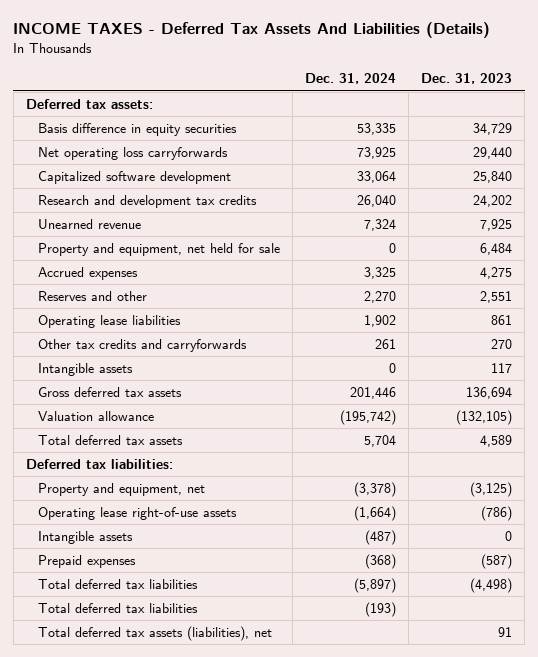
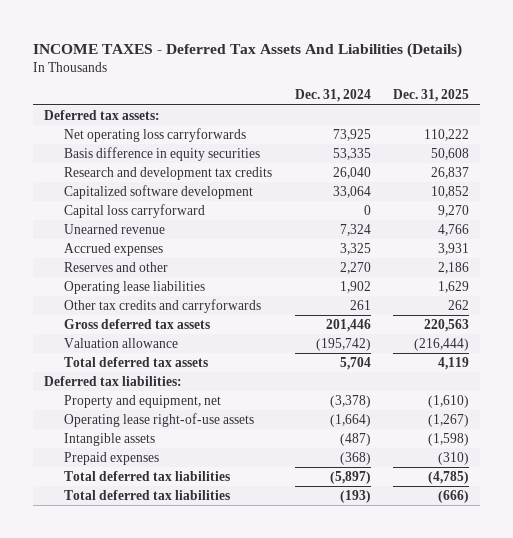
[421,73,513,85] Dec. 31, 2023 -> none
none -> [392,89,469,103] Dec. 31, 2025
[38,122,238,136] Basis difference in equity securities -> [64,146,261,161] Basis difference in equity securities
[38,170,232,184] Capitalized software development -> [64,184,254,199] Capitalized software development
none -> [64,203,206,218] Capital loss carryforward
[38,242,281,256] Property and equipment, net held for sale -> none
[38,362,134,376] Intangible assets -> none
[38,625,273,641] Total deferred tax assets (liabilities), net -> none

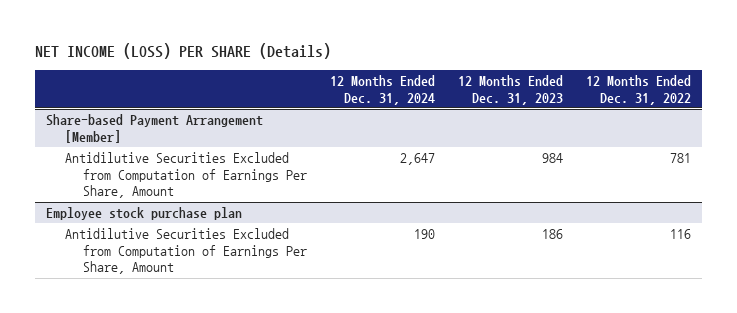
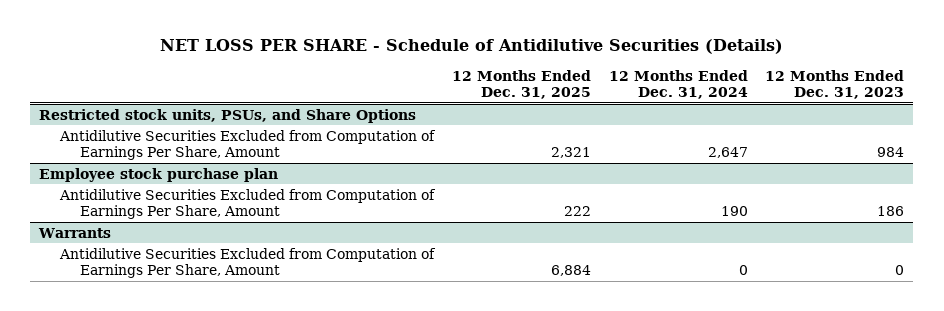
[34,43,331,60] NET INCOME (LOSS) PER SHARE (Details) -> [159,39,783,55] NET LOSS PER SHARE - Schedule of Antidilutive Securities (Details)
[585,75,691,105] 12 Months Ended Dec. 31, 2022 -> none
none -> [451,69,591,99] 12 Months Ended Dec. 31, 2025
[46,113,264,143] Share-based Payment Arrangement [Member] -> [39,108,417,123] Restricted stock units, PSUs, and Share Options
none -> [38,227,112,238] Warrants
none -> [58,247,436,278] Antidilutive Securities Excluded from Computation of Earnings Per Share, Amount

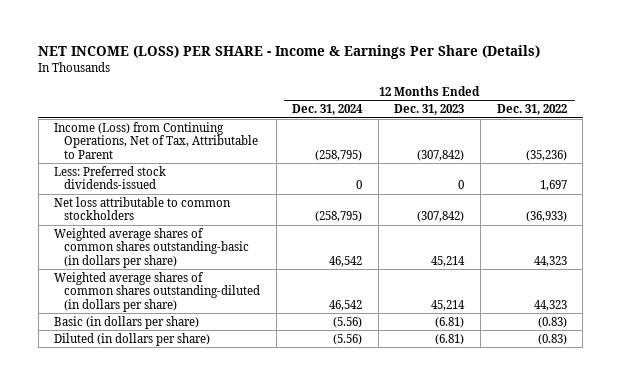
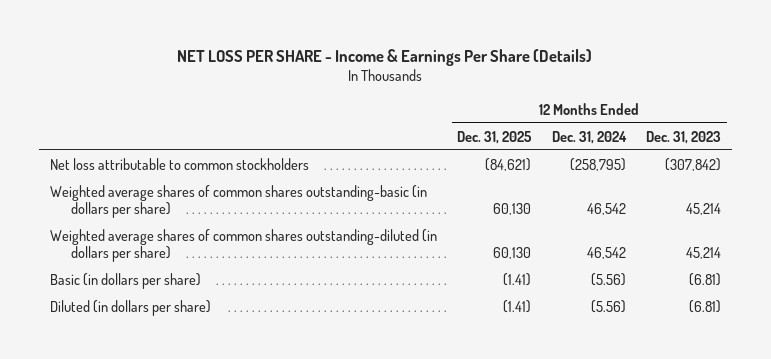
[38,45,541,60] NET INCOME (LOSS) PER SHARE - Income & Earnings Per Share (Details) -> [177,48,593,66] NET LOSS PER SHARE - Income & Earnings Per Share (Details)
[496,104,567,116] Dec. 31, 2022 -> none
none -> [457,130,533,144] Dec. 31, 2025
[54,121,259,159] Income (Loss) from Continuing Operations, Net of Tax, Attributable to Parent -> none
[54,165,167,190] Less: Preferred stock dividends-issued -> none

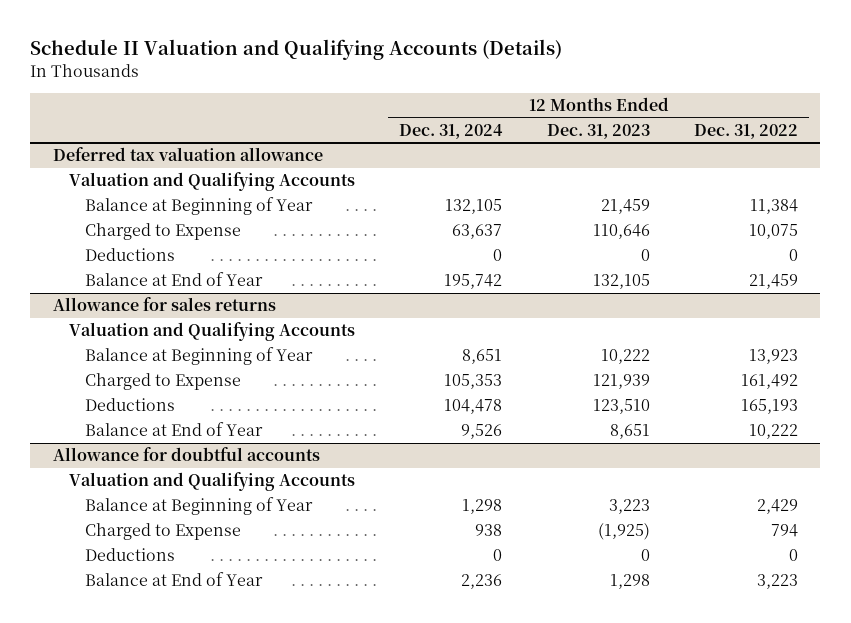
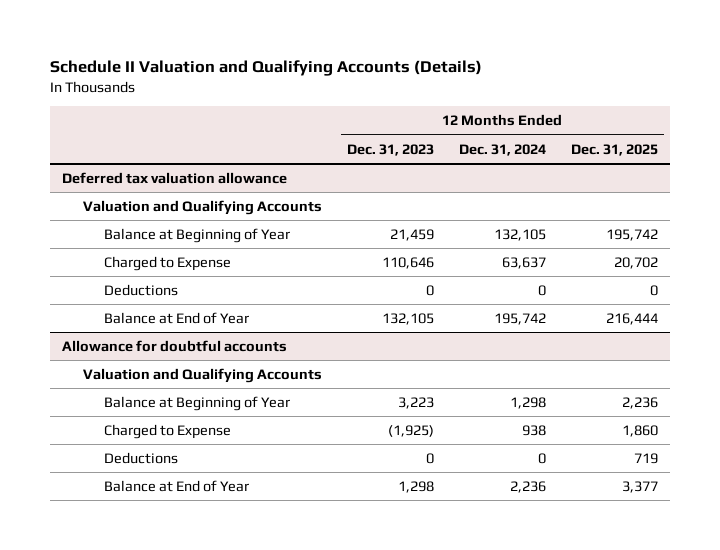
[694,123,799,139] Dec. 31, 2022 -> none
none -> [570,143,658,156] Dec. 31, 2025
[52,297,276,312] Allowance for sales returns -> none
[68,322,355,342] Valuation and Qualifying Accounts -> none
[85,347,314,366] Balance at Beginning of Year -> none
[85,373,242,391] Charged to Expense -> none
[85,398,176,412] Deductions -> none
[85,422,264,437] Balance at End of Year -> none

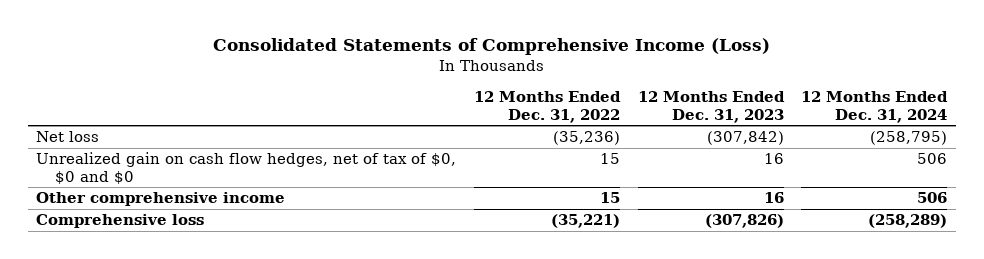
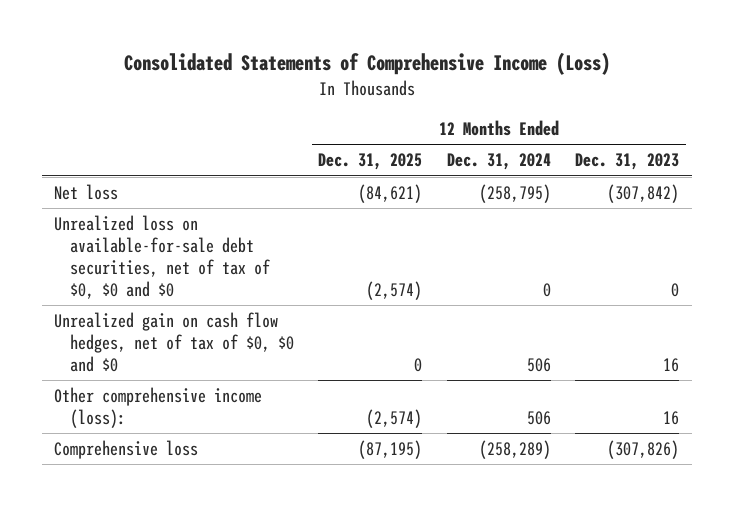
[473,91,621,123] 12 Months Ended Dec. 31, 2022 -> none
none -> [318,153,423,171] Dec. 31, 2025
none -> [54,214,270,300] Unrealized loss on available-for-sale debt securities, net of tax of $0, $0 and $0
[36,192,286,207] Other comprehensive income -> [54,386,263,428] Other comprehensive income (loss):

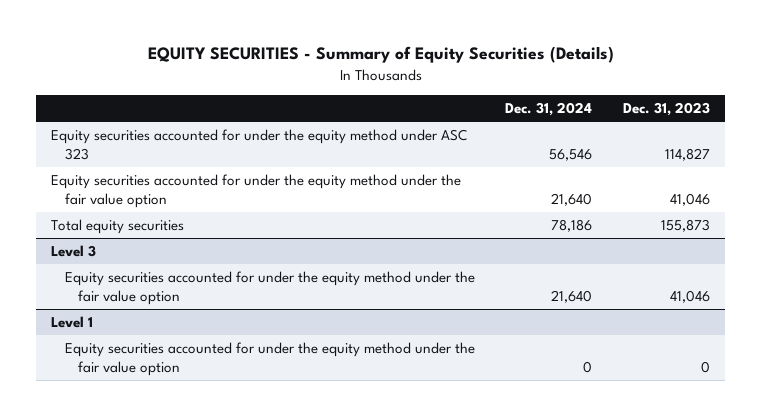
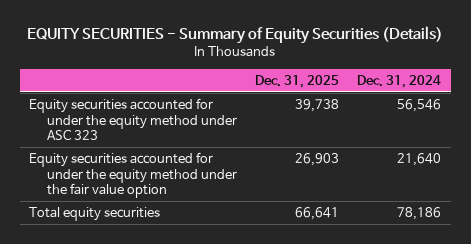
[623,102,711,117] Dec. 31, 2023 -> none
none -> [255,74,340,88] Dec. 31, 2025
[51,245,97,258] Level 3 -> none
[64,271,475,305] Equity securities accounted for under the equity method under the fair value option -> none
[51,316,94,329] Level 1 -> none
[64,342,475,376] Equity securities accounted for under the equity method under the fair value option -> none

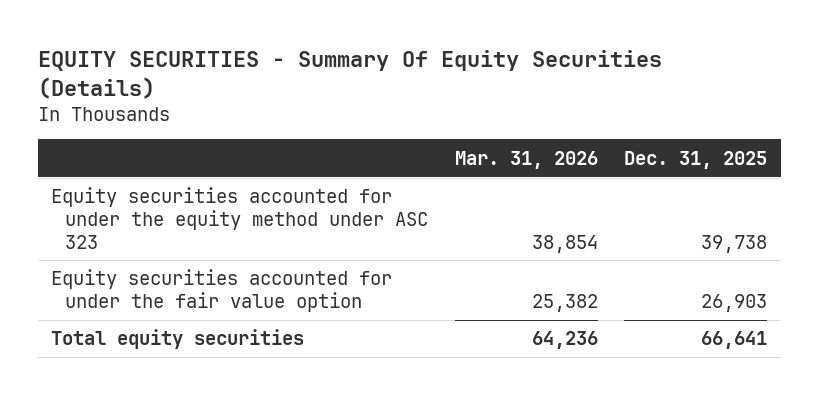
[27,26,444,45] EQUITY SECURITIES - Summary of Equity Securities (Details) -> [37,49,662,99] EQUITY SECURITIES - Summary Of Equity Securities (Details)
[357,74,442,88] Dec. 31, 2024 -> none
none -> [454,150,598,169] Mar. 31, 2026
[29,151,238,199] Equity securities accounted for under the equity method under the fair value option -> [51,269,393,313] Equity securities accounted for under the fair value option

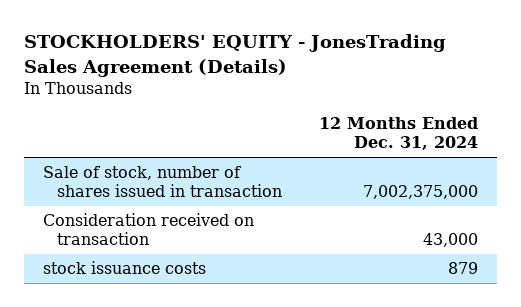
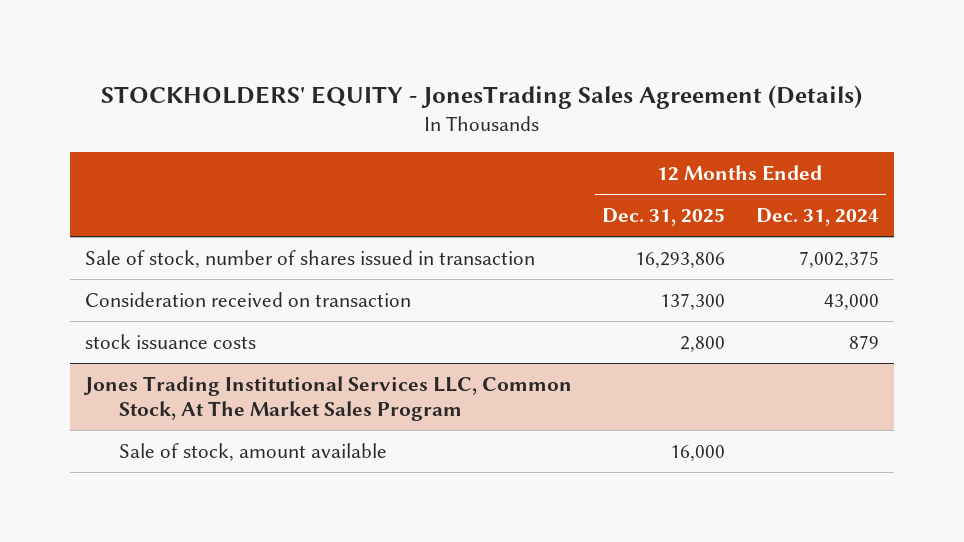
none -> [602,208,726,227] Dec. 31, 2025
[363,185,479,200] 7,002,375,000 -> [798,250,879,268] 7,002,375
none -> [83,375,573,422] Jones Trading Institutional Services LLC, Common Stock, At The Market Sales Program
none -> [118,442,387,461] Sale of stock, amount available

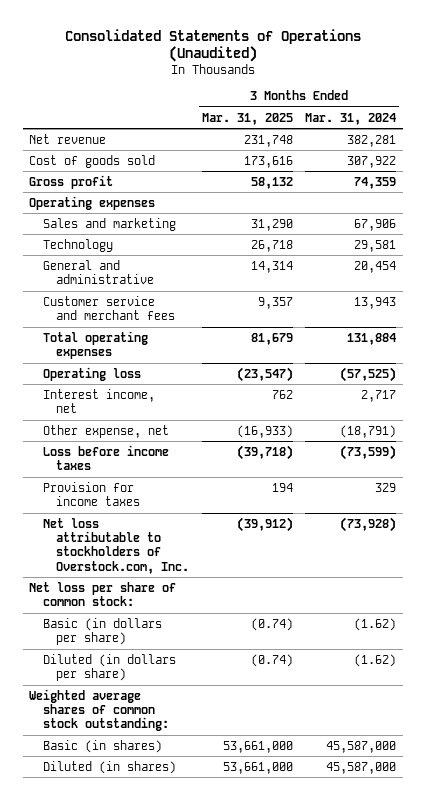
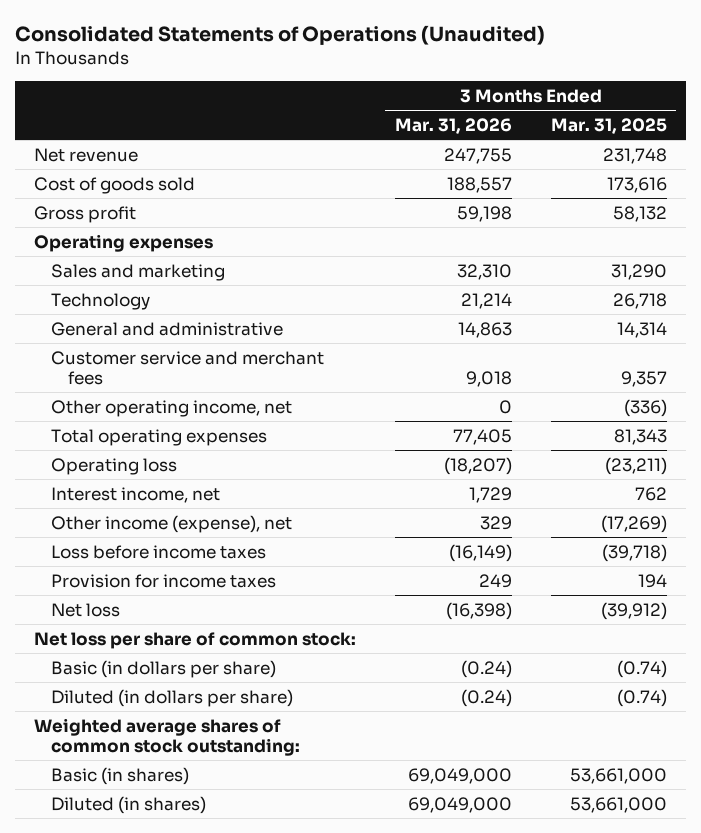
[305,112,397,125] Mar. 31, 2024 -> none
none -> [394,118,512,135] Mar. 31, 2026
none -> [50,399,292,417] Other operating income, net
[250,332,293,345] 81,679 -> [613,428,667,445] 81,343
[236,366,293,382] (23,547) -> [604,456,667,475] (23,211)
[42,424,169,438] Other expense, net -> [50,514,292,533] Other income (expense), net
[236,424,293,438] (16,933) -> [600,514,667,533] (17,269)
[42,517,190,574] Net loss attributable to stockholders of Overstock.com, Inc. -> [50,602,120,617] Net loss

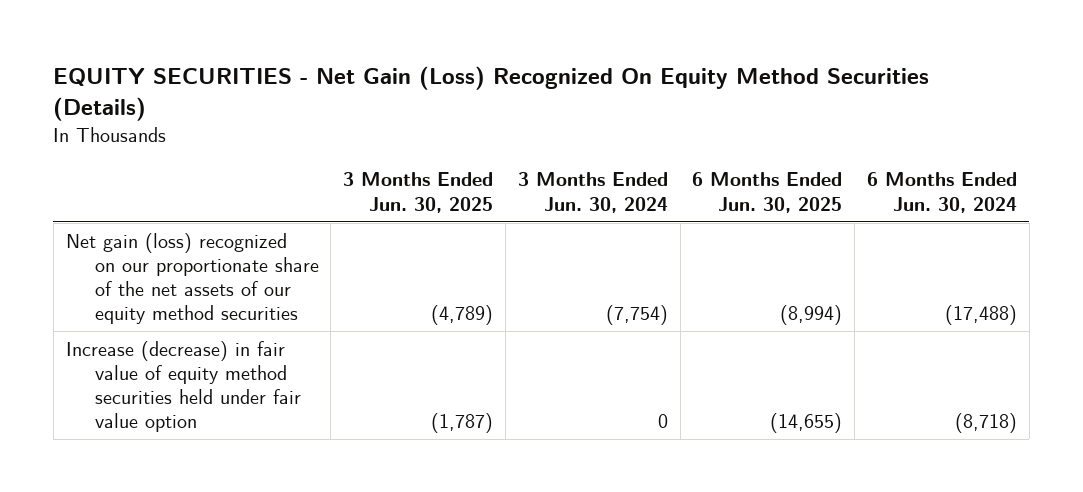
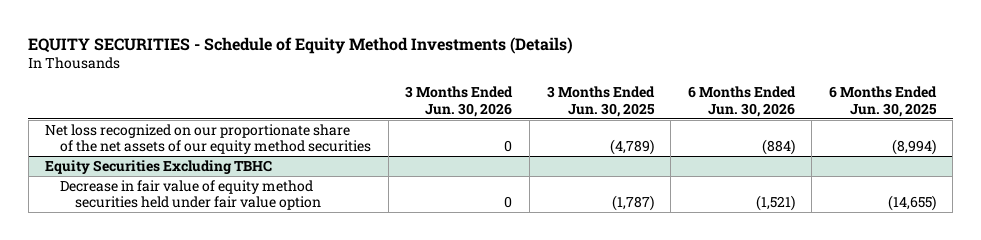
[53,66,930,121] EQUITY SECURITIES - Net Gain (Loss) Recognized On Equity Method Securities (Details) -> [28,36,574,54] EQUITY SECURITIES - Schedule of Equity Method Investments (Details)
[517,172,668,213] 3 Months Ended Jun. 30, 2024 -> none
[867,172,1018,213] 6 Months Ended Jun. 30, 2024 -> none
none -> [405,86,514,117] 3 Months Ended Jun. 30, 2026
none -> [687,86,796,117] 6 Months Ended Jun. 30, 2026
[65,232,319,325] Net gain (loss) recognized on our proportionate share of the net assets of our equity method securities -> [45,123,372,155] Net loss recognized on our proportionate share of the net assets of our equity method securities
none -> [45,159,273,174] Equity Securities Excluding TBHC
[65,340,301,433] Increase (decrease) in fair value of equity method securities held under fair value option -> [60,179,322,211] Decrease in fair value of equity method securities held under fair value option

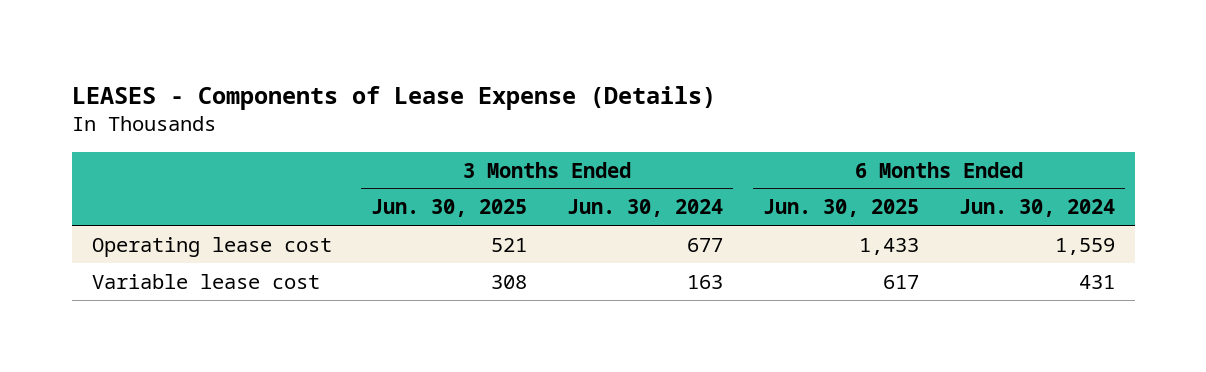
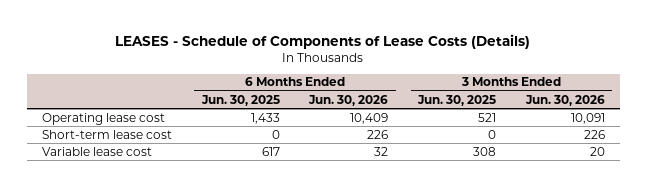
[71,85,716,110] LEASES - Components of Lease Expense (Details) -> [115,33,531,49] LEASES - Schedule of Components of Lease Costs (Details)
[567,199,724,218] Jun. 30, 2024 -> none
[958,199,1115,218] Jun. 30, 2024 -> none
none -> [308,94,389,106] Jun. 30, 2026
none -> [524,94,605,106] Jun. 30, 2026
none -> [42,129,173,139] Short-term lease cost

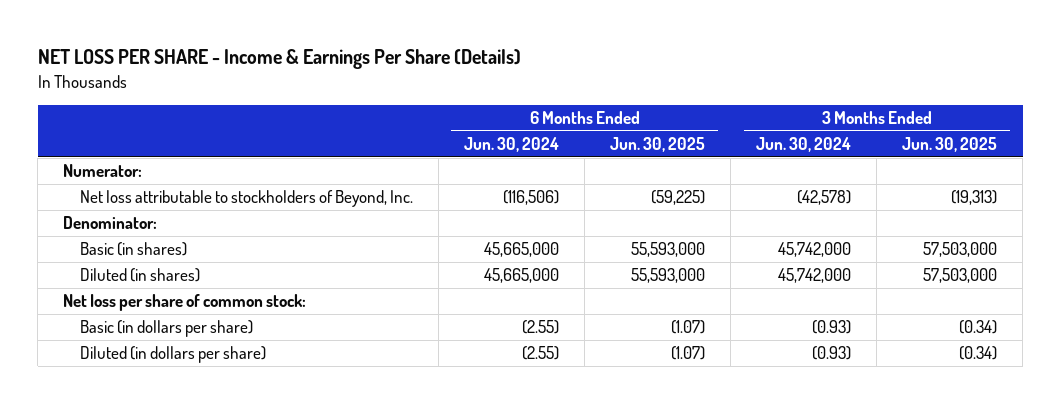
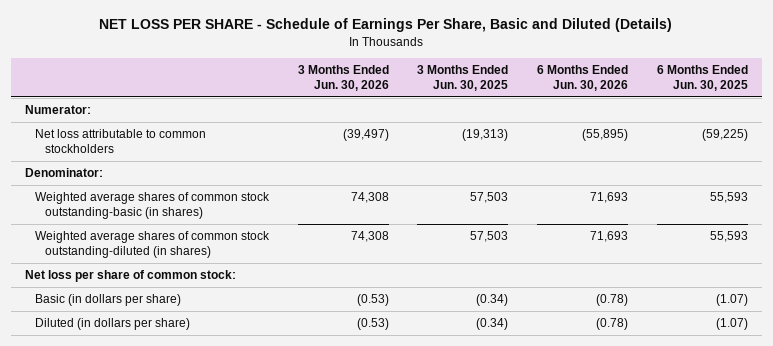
[37,49,521,70] NET LOSS PER SHARE - Income & Earnings Per Share (Details) -> [99,18,673,33] NET LOSS PER SHARE - Schedule of Earnings Per Share, Basic and Diluted (Details)
[464,136,560,152] Jun. 30, 2024 -> none
[756,136,852,152] Jun. 30, 2024 -> none
none -> [297,64,389,91] 3 Months Ended Jun. 30, 2026
none -> [537,64,629,91] 6 Months Ended Jun. 30, 2026
[80,190,414,208] Net loss attributable to stockholders of Beyond, Inc. -> [34,129,206,154] Net loss attributable to common stockholders
[80,242,188,257] Basic (in shares) -> [34,192,270,220] Weighted average shares of common stock outstanding-basic (in shares)
[631,242,706,258] 55,593,000 -> [709,192,748,204] 55,593
[923,242,998,258] 57,503,000 -> [470,192,509,204] 57,503
[80,268,201,283] Diluted (in shares) -> [34,231,270,259] Weighted average shares of common stock outstanding-diluted (in shares)
[631,268,706,284] 55,593,000 -> [709,231,748,243] 55,593
[923,268,998,284] 57,503,000 -> [470,231,509,243] 57,503

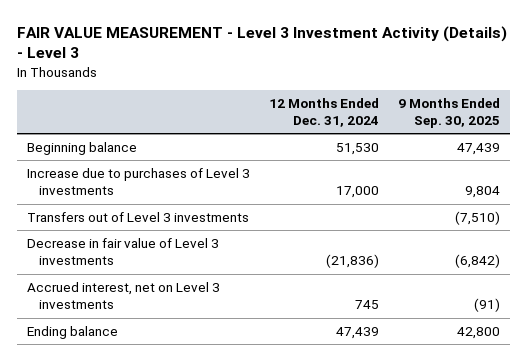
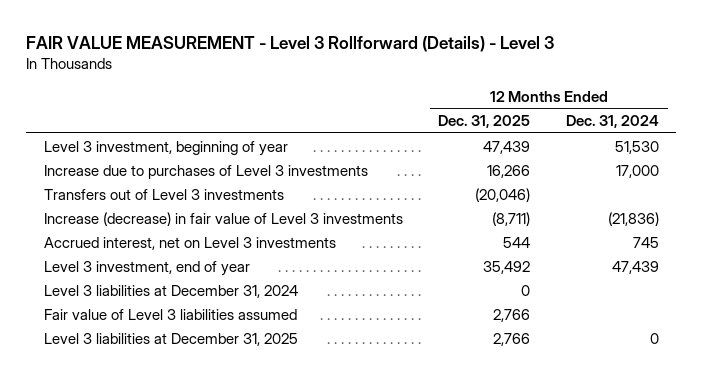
[16,25,507,59] FAIR VALUE MEASUREMENT - Level 3 Investment Activity (Details) - Level 3 -> [26,36,555,53] FAIR VALUE MEASUREMENT - Level 3 Rollforward (Details) - Level 3
[398,97,501,129] 9 Months Ended Sep. 30, 2025 -> none
none -> [438,115,531,129] Dec. 31, 2025
[26,141,137,155] Beginning balance -> [44,140,289,156] Level 3 investment, beginning of year
[26,237,219,266] Decrease in fair value of Level 3 investments -> [44,211,404,226] Increase (decrease) in fair value of Level 3 investments
[26,325,118,339] Ending balance -> [44,260,251,276] Level 3 investment, end of year
none -> [44,284,299,298] Level 3 liabilities at December 31, 2024
none -> [44,308,298,320] Fair value of Level 3 liabilities assumed
none -> [44,332,299,346] Level 3 liabilities at December 31, 2025

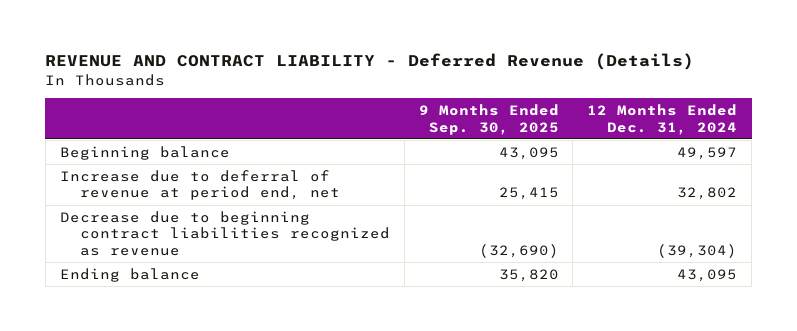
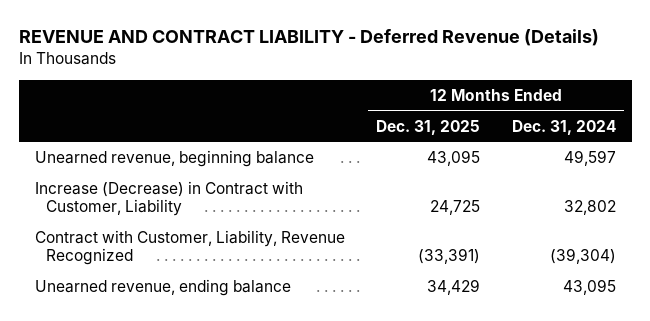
[418,104,559,135] 9 Months Ended Sep. 30, 2025 -> none
none -> [376,119,481,135] Dec. 31, 2025
[59,145,230,160] Beginning balance -> [34,150,314,168] Unearned revenue, beginning balance
[59,169,340,201] Increase due to deferral of revenue at period end, net -> [34,181,303,217] Increase (Decrease) in Contract with Customer, Liability
[59,210,390,256] Decrease due to beginning contract liabilities recognized as revenue -> [34,230,345,266] Contract with Customer, Liability, Revenue Recognized
[59,267,200,282] Ending balance -> [34,279,291,297] Unearned revenue, ending balance

